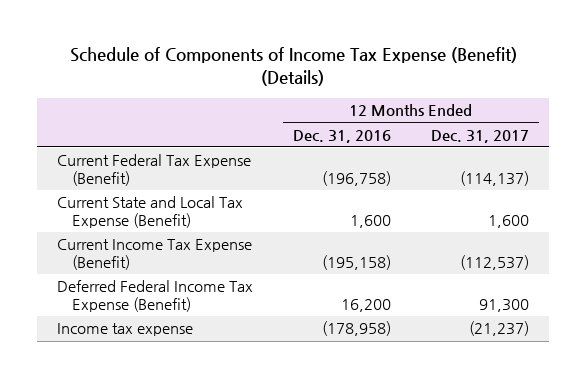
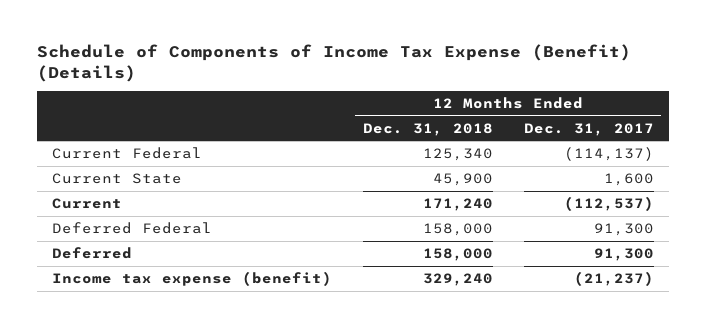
[293,129,392,143] Dec. 31, 2016 -> none
none -> [362,122,493,136] Dec. 31, 2018
[57,154,252,186] Current Federal Tax Expense (Benefit) -> [52,146,203,159] Current Federal
[57,196,244,228] Current State and Local Tax Expense (Benefit) -> [52,172,183,184] Current State
[57,239,253,270] Current Income Tax Expense (Benefit) -> [52,197,123,209] Current
[57,280,254,312] Deferred Federal Income Tax Expense (Benefit) -> [52,221,213,234] Deferred Federal
none -> [52,246,133,259] Deferred
[57,323,194,337] Income tax expense -> [52,270,333,286] Income tax expense (benefit)

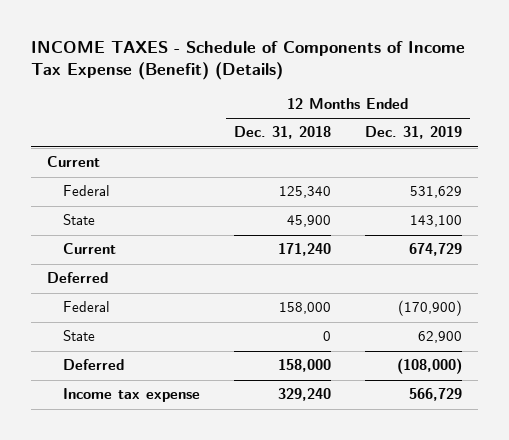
[36,44,631,82] Schedule of Components of Income Tax Expense (Benefit) (Details) -> [30,39,465,81] INCOME TAXES - Schedule of Components of Income Tax Expense (Benefit) (Details)
[523,122,654,136] Dec. 31, 2017 -> none
none -> [364,126,462,140] Dec. 31, 2019
none -> [47,156,101,168] Current
[52,146,203,159] Current Federal -> [63,185,111,197] Federal
[52,172,183,184] Current State -> [63,214,96,226] State
none -> [47,272,109,284] Deferred
[52,221,213,234] Deferred Federal -> [63,301,111,313] Federal
none -> [63,330,96,342] State
[52,270,333,286] Income tax expense (benefit) -> [63,388,201,403] Income tax expense

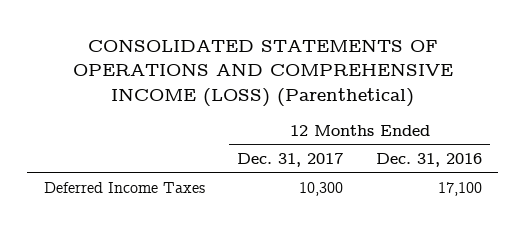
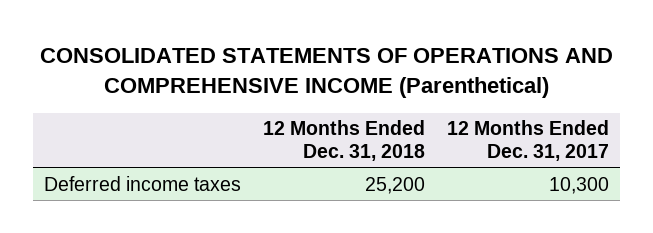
[72,38,453,107] CONSOLIDATED STATEMENTS OF OPERATIONS AND COMPREHENSIVE INCOME (LOSS) (Parenthetical) -> [39,48,613,99] CONSOLIDATED STATEMENTS OF OPERATIONS AND COMPREHENSIVE INCOME (Parenthetical)
[375,153,482,168] Dec. 31, 2016 -> none
none -> [263,120,426,161] 12 Months Ended Dec. 31, 2018
[43,182,205,194] Deferred Income Taxes -> [44,175,242,191] Deferred income taxes

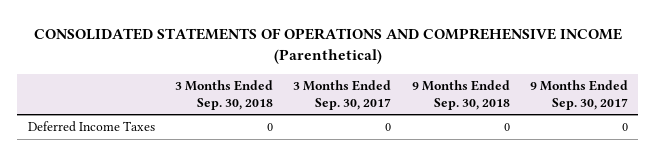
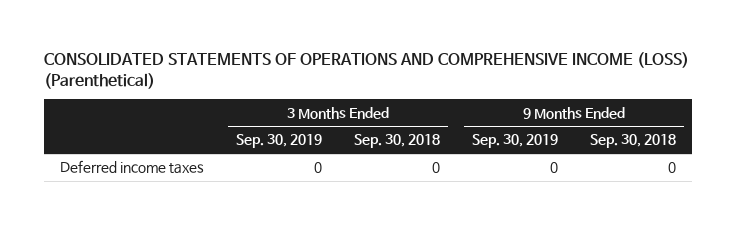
[33,27,622,64] CONSOLIDATED STATEMENTS OF OPERATIONS AND COMPREHENSIVE INCOME (Parenthetical) -> [43,51,689,89] CONSOLIDATED STATEMENTS OF OPERATIONS AND COMPREHENSIVE INCOME (LOSS) (Parenthetical)
[293,79,392,110] 3 Months Ended Sep. 30, 2017 -> none
[530,79,629,110] 9 Months Ended Sep. 30, 2017 -> none
none -> [235,134,322,149] Sep. 30, 2019
none -> [471,134,558,149] Sep. 30, 2019
[27,121,155,133] Deferred Income Taxes -> [59,160,204,175] Deferred income taxes

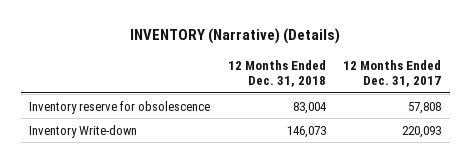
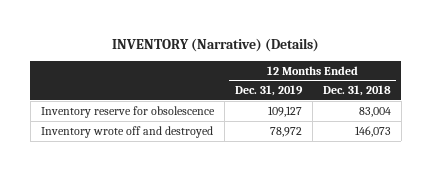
[343,60,442,88] 12 Months Ended Dec. 31, 2017 -> none
none -> [234,85,303,97] Dec. 31, 2019
[29,124,138,138] Inventory Write-down -> [40,125,213,138] Inventory wrote off and destroyed

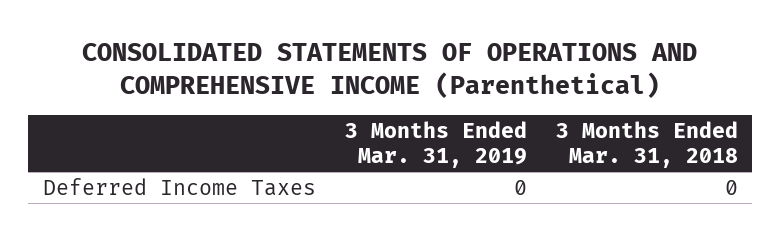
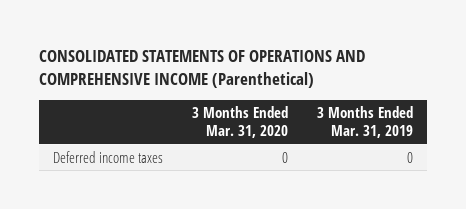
[555,121,738,169] 3 Months Ended Mar. 31, 2018 -> none
none -> [192,106,289,139] 3 Months Ended Mar. 31, 2020
[42,178,316,197] Deferred Income Taxes -> [53,150,164,163] Deferred income taxes

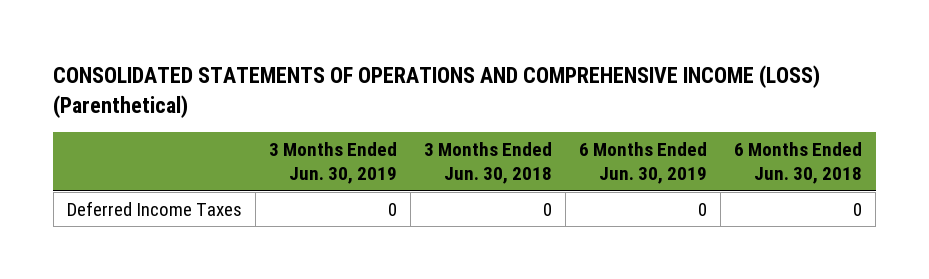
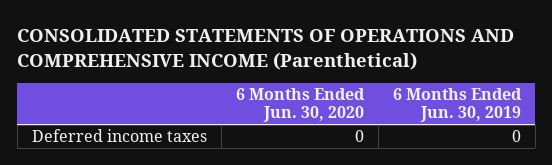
[53,64,821,118] CONSOLIDATED STATEMENTS OF OPERATIONS AND COMPREHENSIVE INCOME (LOSS) (Parenthetical) -> [17,28,515,70] CONSOLIDATED STATEMENTS OF OPERATIONS AND COMPREHENSIVE INCOME (Parenthetical)
[268,141,397,185] 3 Months Ended Jun. 30, 2019 -> none
[424,141,553,185] 3 Months Ended Jun. 30, 2018 -> none
[734,141,863,185] 6 Months Ended Jun. 30, 2018 -> none
none -> [235,87,365,123] 6 Months Ended Jun. 30, 2020
[66,200,242,216] Deferred Income Taxes -> [31,129,207,143] Deferred income taxes

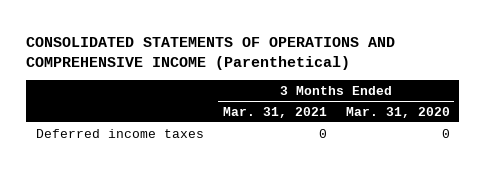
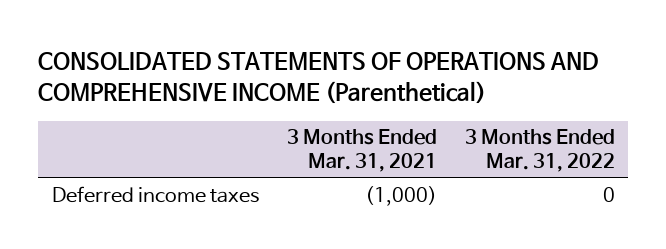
[345,106,450,118] Mar. 31, 2020 -> none
none -> [464,129,615,173] 3 Months Ended Mar. 31, 2022
[318,128,327,138] 0 -> [365,185,438,206] (1,000)

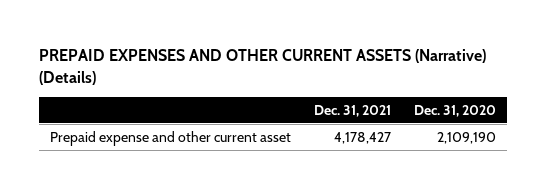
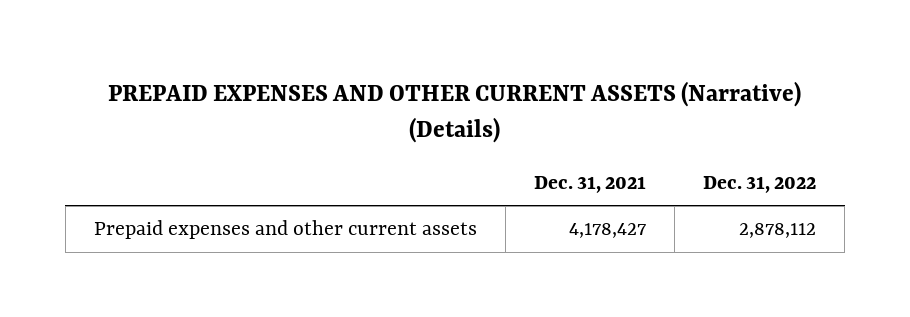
[413,104,496,117] Dec. 31, 2020 -> none
none -> [703,176,817,194] Dec. 31, 2022
[50,130,292,146] Prepaid expense and other current asset -> [93,220,477,240] Prepaid expenses and other current assets

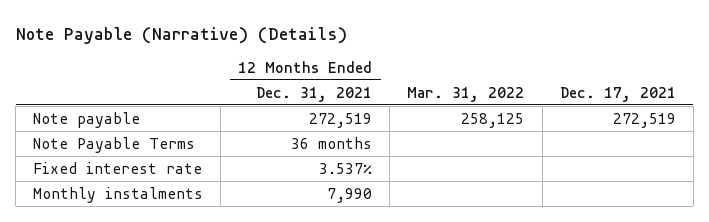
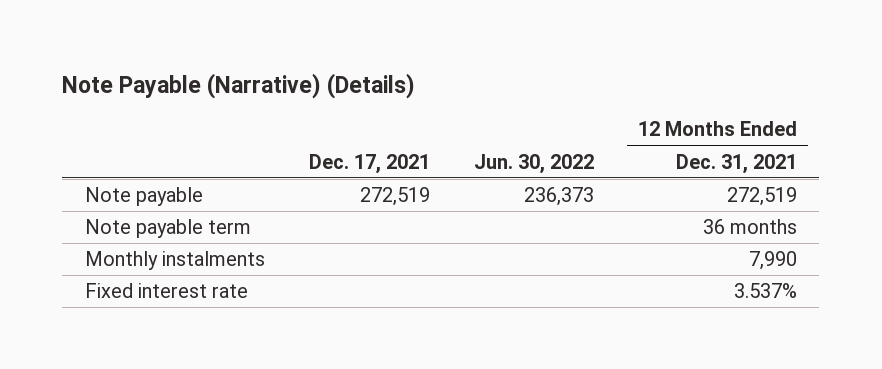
[407,86,525,102] Mar. 31, 2022 -> none
none -> [474,153,595,174] Jun. 30, 2022
[33,136,196,153] Note Payable Terms -> [84,219,251,239] Note payable term
[33,161,203,174] Fixed interest rate -> [84,283,248,299] Fixed interest rate

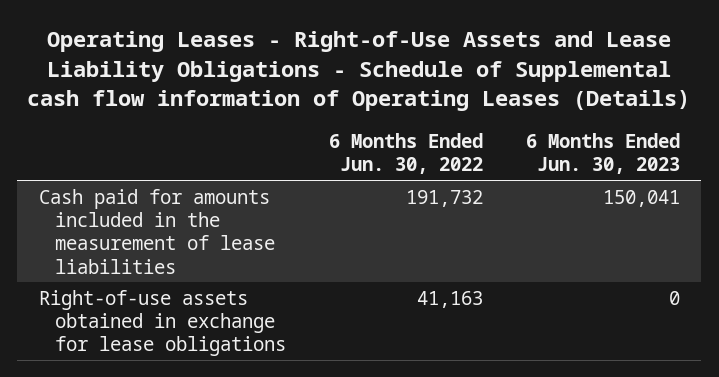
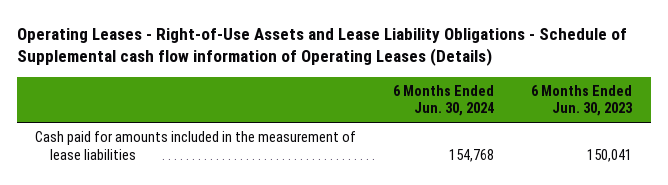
[329,132,484,175] 6 Months Ended Jun. 30, 2022 -> none
none -> [393,85,495,117] 6 Months Ended Jun. 30, 2024
[38,289,287,357] Right-of-use assets obtained in exchange for lease obligations -> none

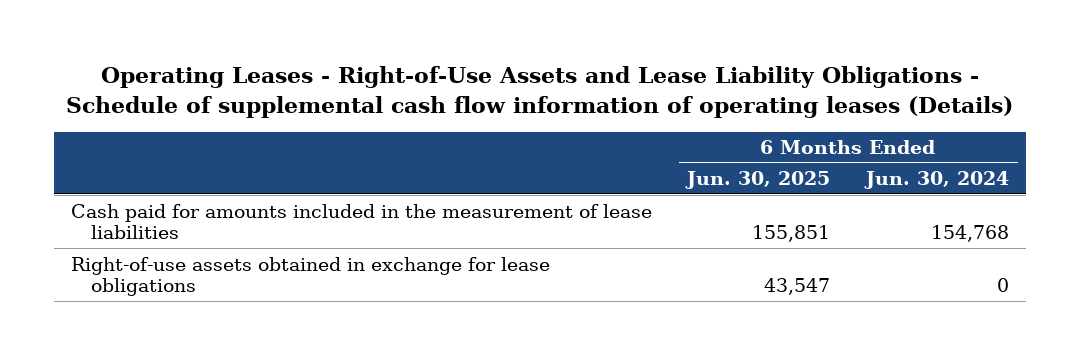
[16,27,627,67] Operating Leases - Right-of-Use Assets and Lease Liability Obligations - Schedule of Supplemental cash flow information of Operating Leases (Details) -> [65,66,1013,118] Operating Leases - Right-of-Use Assets and Lease Liability Obligations - Schedule of supplemental cash flow information of operating leases (Details)
[531,85,634,117] 6 Months Ended Jun. 30, 2023 -> none
none -> [685,171,831,190] Jun. 30, 2025
none -> [71,256,551,297] Right-of-use assets obtained in exchange for lease obligations

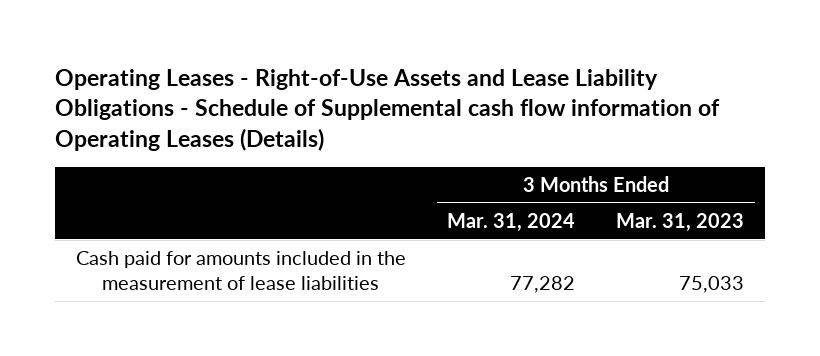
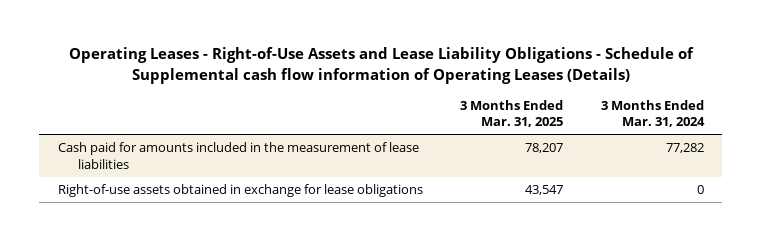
[616,212,745,232] Mar. 31, 2023 -> none
none -> [460,99,564,128] 3 Months Ended Mar. 31, 2025
none -> [57,184,423,198] Right-of-use assets obtained in exchange for lease obligations

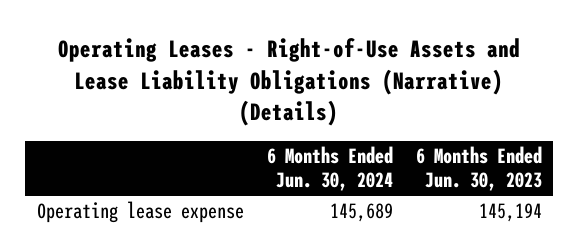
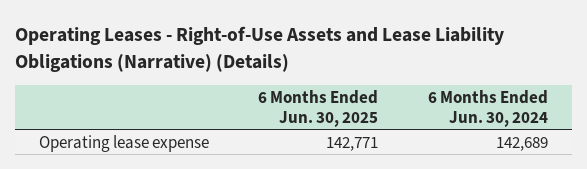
[415,145,542,192] 6 Months Ended Jun. 30, 2023 -> none
none -> [258,89,379,127] 6 Months Ended Jun. 30, 2025
[329,203,393,223] 145,689 -> [495,136,548,151] 142,689

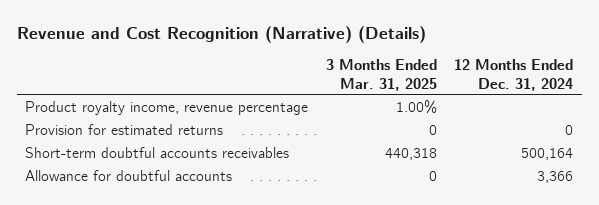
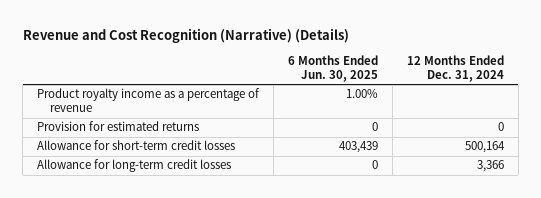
[325,58,437,91] 3 Months Ended Mar. 31, 2025 -> none
none -> [287,54,378,82] 6 Months Ended Jun. 30, 2025
[25,101,309,116] Product royalty income, revenue percentage -> [37,88,261,113] Product royalty income as a percentage of revenue
[25,147,290,159] Short-term doubtful accounts receivables -> [37,140,236,151] Allowance for short-term credit losses
[25,170,233,182] Allowance for doubtful accounts -> [37,159,232,173] Allowance for long-term credit losses

